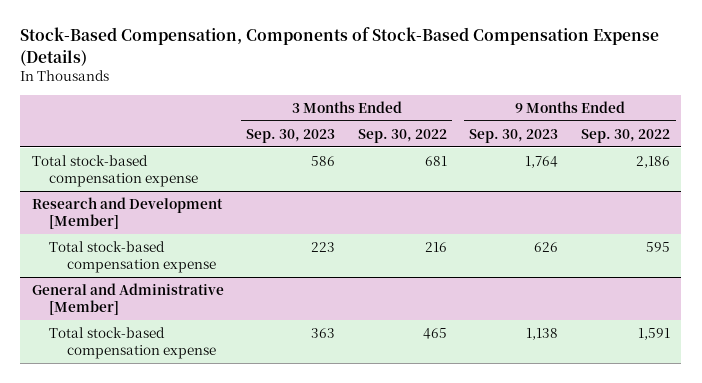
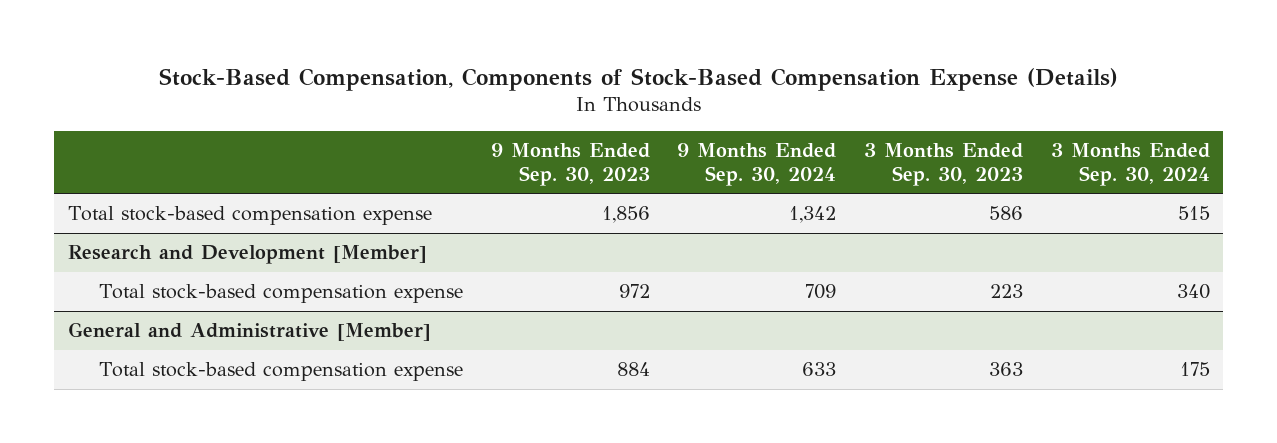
[357,128,447,143] Sep. 30, 2022 -> none
[581,128,671,143] Sep. 30, 2022 -> none
none -> [677,143,837,186] 9 Months Ended Sep. 30, 2024
none -> [1050,143,1210,186] 3 Months Ended Sep. 30, 2024
[525,155,559,168] 1,764 -> [601,206,650,224] 1,856
[534,241,559,252] 626 -> [618,284,650,299] 972
[526,327,559,340] 1,138 -> [616,362,650,377] 884

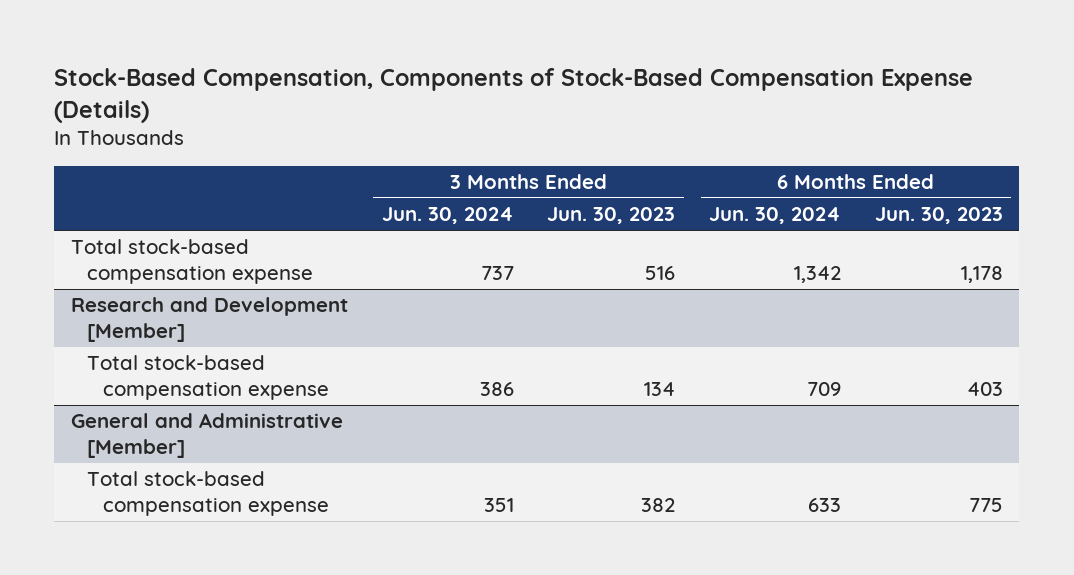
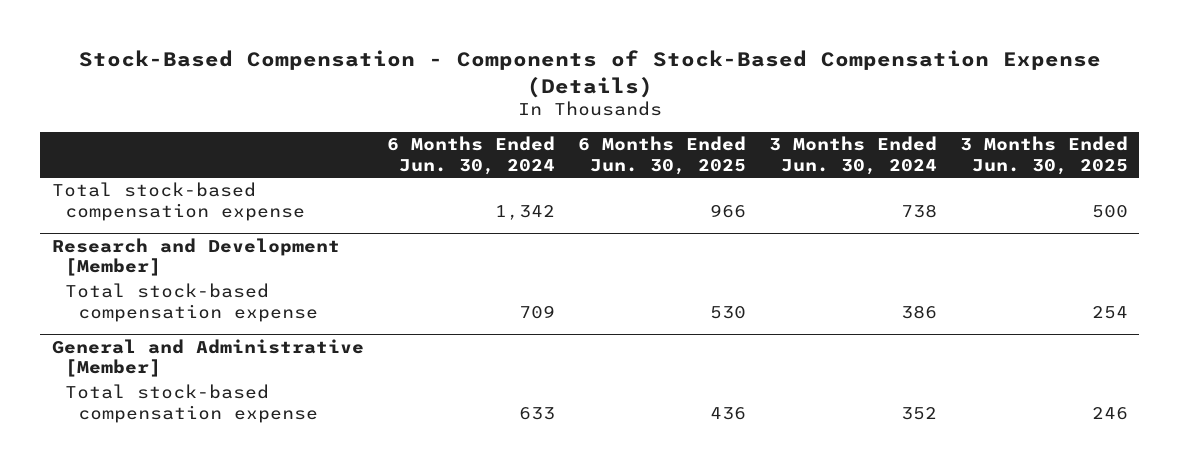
[54,67,974,123] Stock-Based Compensation, Components of Stock-Based Compensation Expense (Details) -> [78,50,1101,98] Stock-Based Compensation - Components of Stock-Based Compensation Expense (Details)
[547,207,676,225] Jun. 30, 2023 -> none
[874,207,1003,225] Jun. 30, 2023 -> none
none -> [577,136,746,175] 6 Months Ended Jun. 30, 2025
none -> [959,136,1128,175] 3 Months Ended Jun. 30, 2025
[480,265,514,280] 737 -> [900,203,937,218] 738
[483,497,514,512] 351 -> [900,406,937,420] 352

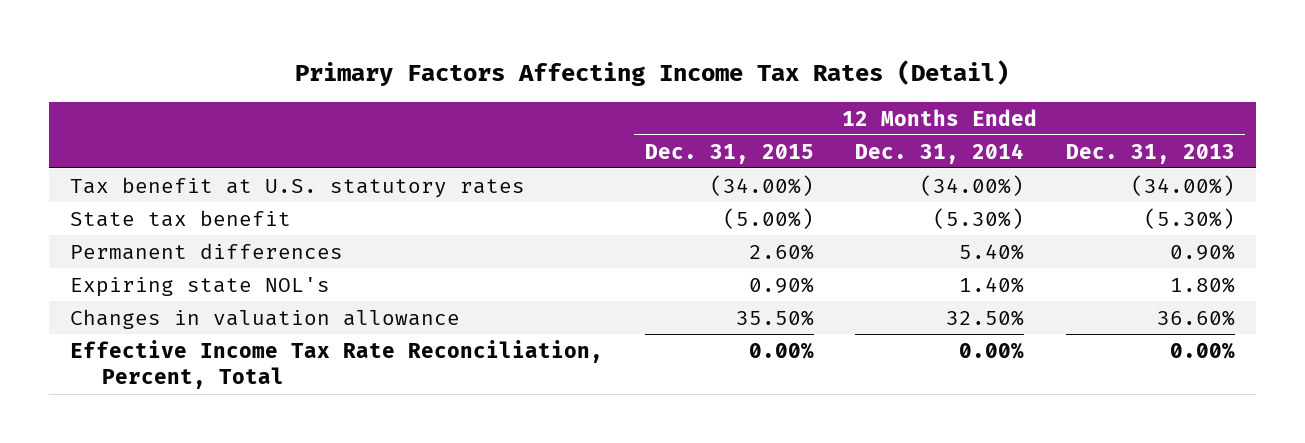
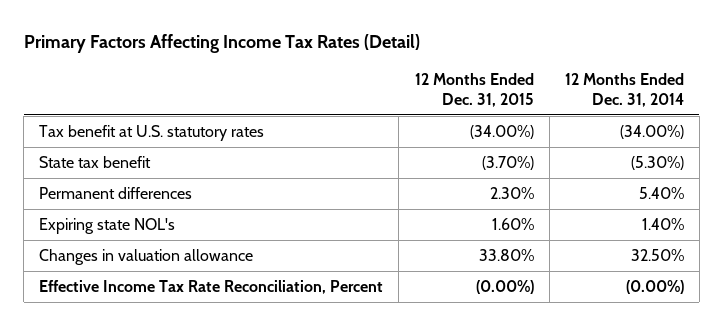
[1065,143,1235,164] Dec. 31, 2013 -> none
[722,207,814,229] (5.00%) -> [481,156,534,171] (3.70%)
[748,243,814,260] 2.60% -> [489,187,534,200] 2.30%
[748,276,814,293] 0.90% -> [491,218,534,231] 1.60%
[735,309,814,326] 35.50% -> [478,249,534,262] 33.80%
[69,339,603,390] Effective Income Tax Rate Reconciliation, Percent, Total -> [39,280,384,295] Effective Income Tax Rate Reconciliation, Percent
[748,341,814,359] 0.00% -> [475,280,534,295] (0.00%)
[959,341,1025,359] 0.00% -> [625,280,684,295] (0.00%)

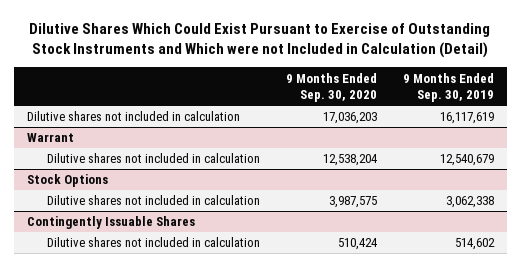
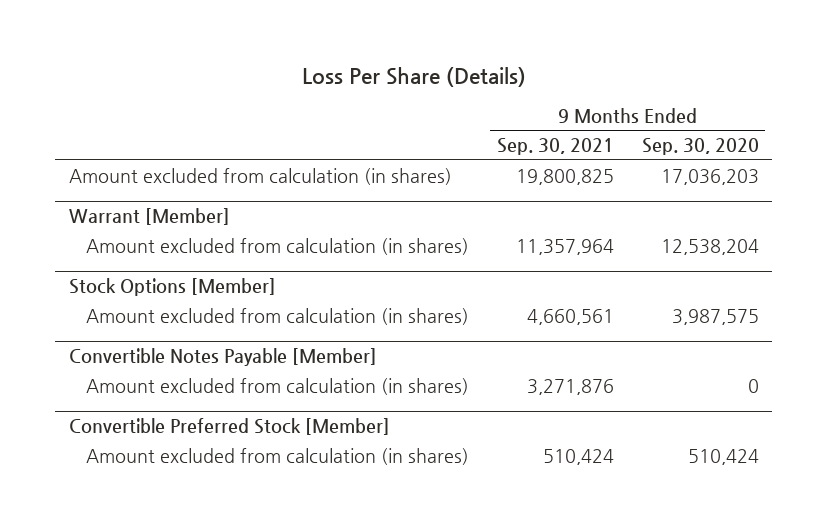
[29,23,491,59] Dilutive Shares Which Could Exist Pursuant to Exercise of Outstanding Stock Instruments and Which were not Included in Calculation (Detail) -> [301,67,526,88] Loss Per Share (Details)
[403,72,495,103] 9 Months Ended Sep. 30, 2019 -> none
none -> [496,138,614,156] Sep. 30, 2021
[26,216,195,230] Contingently Issuable Shares -> none
[26,111,240,122] Dilutive shares not included in calculation -> [69,167,453,185] Amount excluded from calculation (in shares)
[26,133,74,143] Warrant -> [69,208,231,226] Warrant [Member]
[47,153,261,164] Dilutive shares not included in calculation -> [85,237,469,255] Amount excluded from calculation (in shares)
[26,174,108,188] Stock Options -> [69,278,277,297] Stock Options [Member]
[47,195,261,206] Dilutive shares not included in calculation -> [85,307,469,325] Amount excluded from calculation (in shares)
none -> [69,348,378,367] Convertible Notes Payable [Member]
[47,237,261,248] Dilutive shares not included in calculation -> [85,377,469,395] Amount excluded from calculation (in shares)
[338,238,379,251] 510,424 -> [747,378,759,393] 0
none -> [69,418,391,436] Convertible Preferred Stock [Member]
none -> [85,447,469,465] Amount excluded from calculation (in shares)

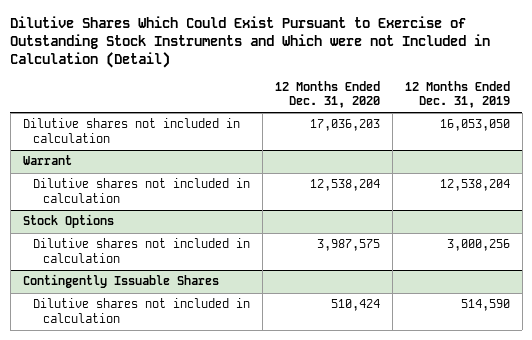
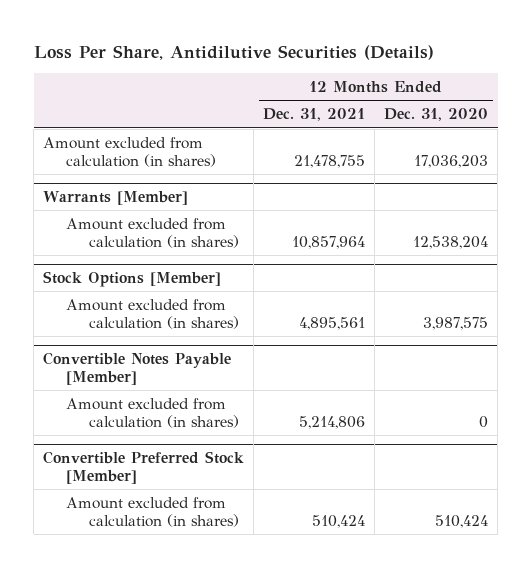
[10,16,491,68] Dilutive Shares Which Could Exist Pursuant to Exercise of Outstanding Stock Instruments and Which were not Included in Calculation (Detail) -> [33,44,434,60] Loss Per Share, Antidilutive Securities (Details)
[404,80,510,109] 12 Months Ended Dec. 31, 2019 -> none
none -> [263,108,366,122] Dec. 31, 2021
[22,274,219,289] Contingently Issuable Shares -> none
[22,118,240,143] Dilutive shares not included in calculation -> [43,136,217,168] Amount excluded from calculation (in shares)
[22,155,72,166] Warrant -> [43,190,189,205] Warrants [Member]
[32,178,250,203] Dilutive shares not included in calculation -> [66,217,239,249] Amount excluded from calculation (in shares)
[22,214,114,229] Stock Options -> [43,270,222,287] Stock Options [Member]
[32,238,250,263] Dilutive shares not included in calculation -> [66,298,239,330] Amount excluded from calculation (in shares)
none -> [43,351,232,386] Convertible Notes Payable [Member]
[32,298,250,323] Dilutive shares not included in calculation -> [66,397,239,429] Amount excluded from calculation (in shares)
[330,299,380,312] 510,424 -> [479,416,489,429] 0
none -> [43,450,245,485] Convertible Preferred Stock [Member]
none -> [66,496,239,528] Amount excluded from calculation (in shares)

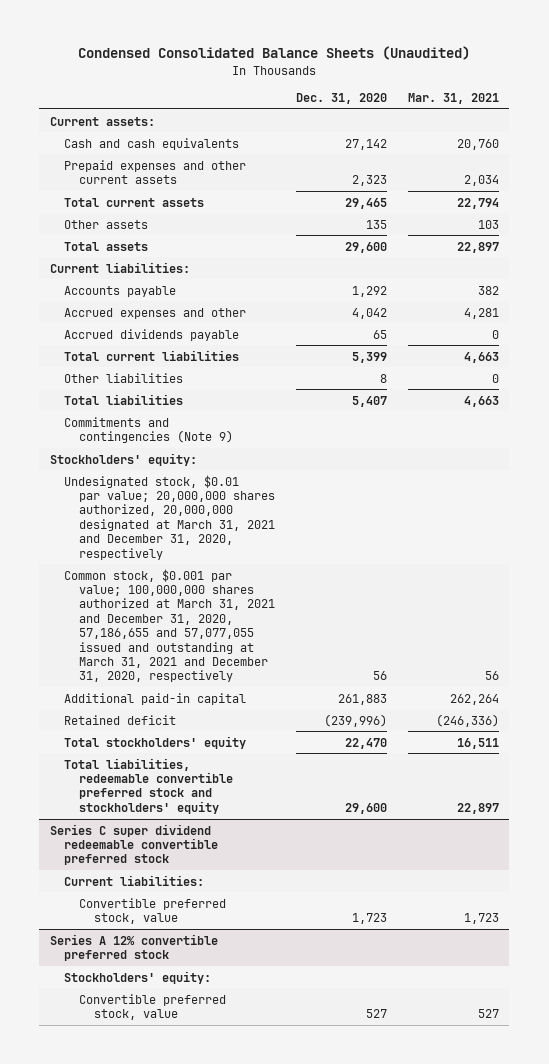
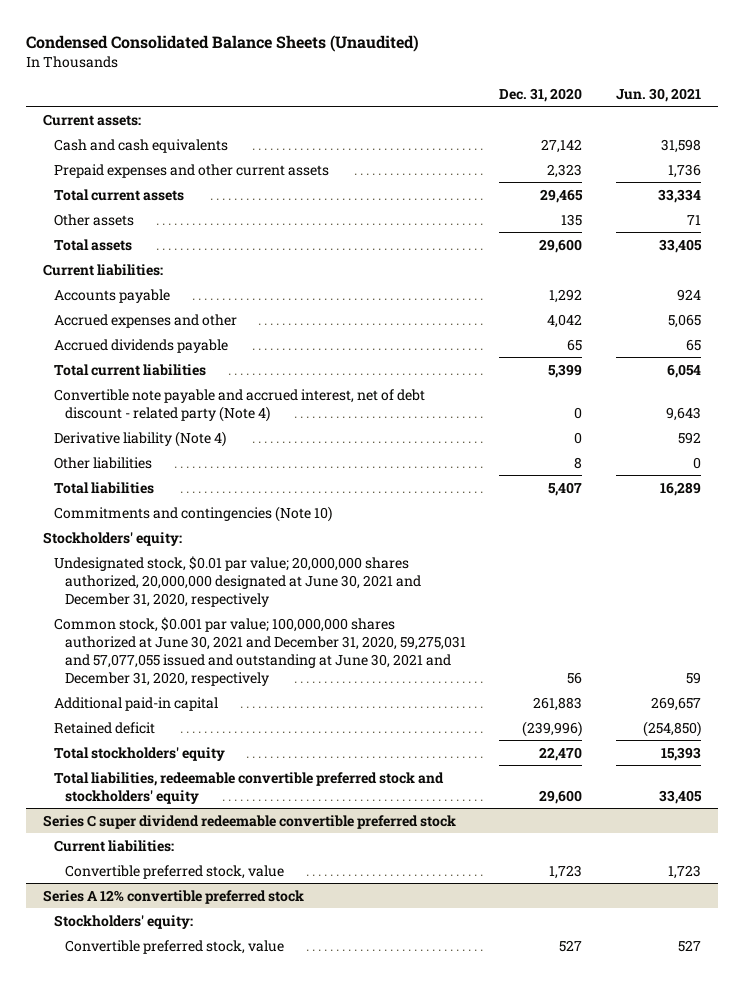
[407,93,499,105] Mar. 31, 2021 -> none
none -> [616,87,702,102] Jun. 30, 2021
none -> [53,388,425,422] Convertible note payable and accrued interest, net of debt discount - related party (Note 4)
none -> [53,430,226,447] Derivative liability (Note 4)
[64,416,234,443] Commitments and contingencies (Note 9) -> [53,505,332,522] Commitments and contingencies (Note 10)
[64,474,276,560] Undesignated stock, $0.01 par value; 20,000,000 shares authorized, 20,000,000 designated at March 31, 2021 and December 31, 2020, respectively -> [53,555,421,607] Undesignated stock, $0.01 par value; 20,000,000 shares authorized, 20,000,000 designated at June 30, 2021 and December 31, 2020, respectively
[64,568,276,683] Common stock, $0.001 par value; 100,000,000 shares authorized at March 31, 2021 and December 31, 2020, 57,186,655 and 57,077,055 issued and outstanding at March 31, 2021 and December 31, 2020, respectively -> [53,616,466,686] Common stock, $0.001 par value; 100,000,000 shares authorized at June 30, 2021 and December 31, 2020, 59,275,031 and 57,077,055 issued and outstanding at June 30, 2021 and December 31, 2020, respectively

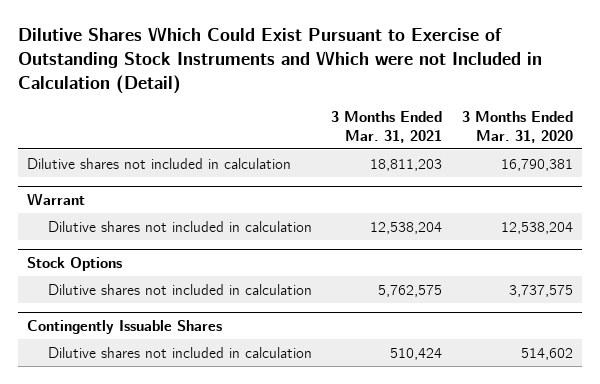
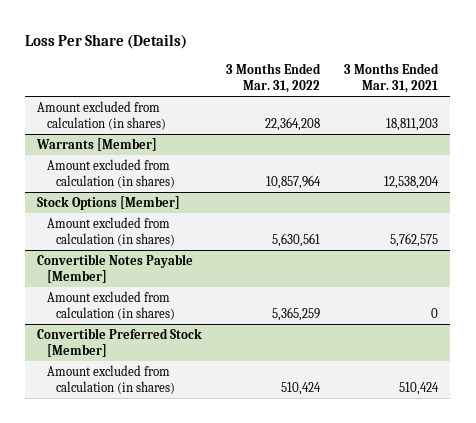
[17,26,542,94] Dilutive Shares Which Could Exist Pursuant to Exercise of Outstanding Stock Instruments and Which were not Included in Calculation (Detail) -> [25,33,188,49] Loss Per Share (Details)
[461,111,573,143] 3 Months Ended Mar. 31, 2020 -> none
none -> [226,63,322,93] 3 Months Ended Mar. 31, 2022
[27,319,223,334] Contingently Issuable Shares -> none
[27,157,292,169] Dilutive shares not included in calculation -> [37,101,166,130] Amount excluded from calculation (in shares)
[27,192,86,205] Warrant -> [36,138,158,152] Warrants [Member]
[48,220,313,232] Dilutive shares not included in calculation -> [46,159,176,188] Amount excluded from calculation (in shares)
[27,256,123,271] Stock Options -> [37,196,181,211] Stock Options [Member]
[48,283,313,295] Dilutive shares not included in calculation -> [46,217,176,246] Amount excluded from calculation (in shares)
none -> [37,254,194,283] Convertible Notes Payable [Member]
[48,346,313,358] Dilutive shares not included in calculation -> [46,291,176,320] Amount excluded from calculation (in shares)
[390,347,443,360] 510,424 -> [431,307,439,318] 0
none -> [37,328,203,357] Convertible Preferred Stock [Member]
none -> [46,365,176,394] Amount excluded from calculation (in shares)

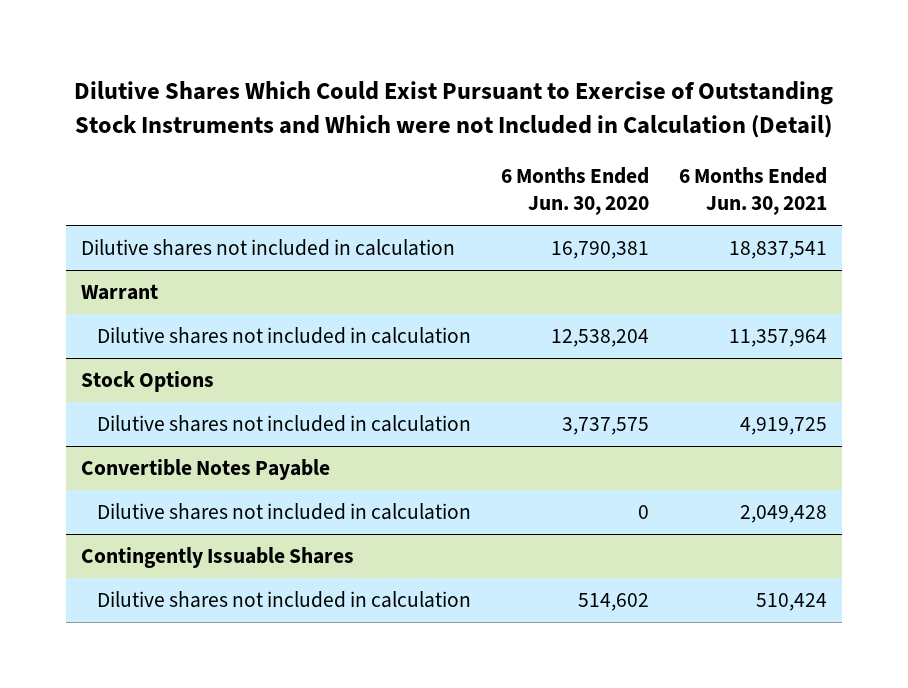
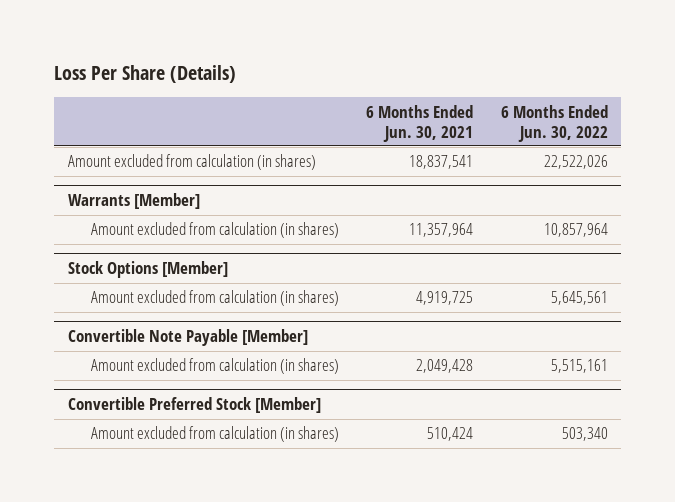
[73,81,833,138] Dilutive Shares Which Could Exist Pursuant to Exercise of Outstanding Stock Instruments and Which were not Included in Calculation (Detail) -> [53,65,236,84] Loss Per Share (Details)
[500,166,649,216] 6 Months Ended Jun. 30, 2020 -> none
none -> [500,104,608,142] 6 Months Ended Jun. 30, 2022
[81,547,355,569] Contingently Issuable Shares -> none
[81,239,456,257] Dilutive shares not included in calculation -> [67,154,316,171] Amount excluded from calculation (in shares)
[81,284,159,301] Warrant -> [67,193,200,210] Warrants [Member]
[97,327,472,345] Dilutive shares not included in calculation -> [91,222,340,239] Amount excluded from calculation (in shares)
[81,371,215,393] Stock Options -> [67,261,228,279] Stock Options [Member]
[97,415,472,433] Dilutive shares not included in calculation -> [91,290,340,307] Amount excluded from calculation (in shares)
[81,459,331,481] Convertible Notes Payable -> [67,329,308,347] Convertible Note Payable [Member]
[97,503,472,521] Dilutive shares not included in calculation -> [91,358,340,375] Amount excluded from calculation (in shares)
none -> [67,397,321,414] Convertible Preferred Stock [Member]
[97,591,472,609] Dilutive shares not included in calculation -> [91,426,340,443] Amount excluded from calculation (in shares)

